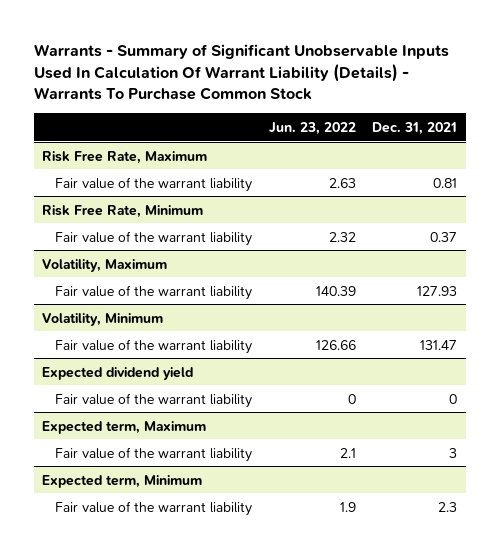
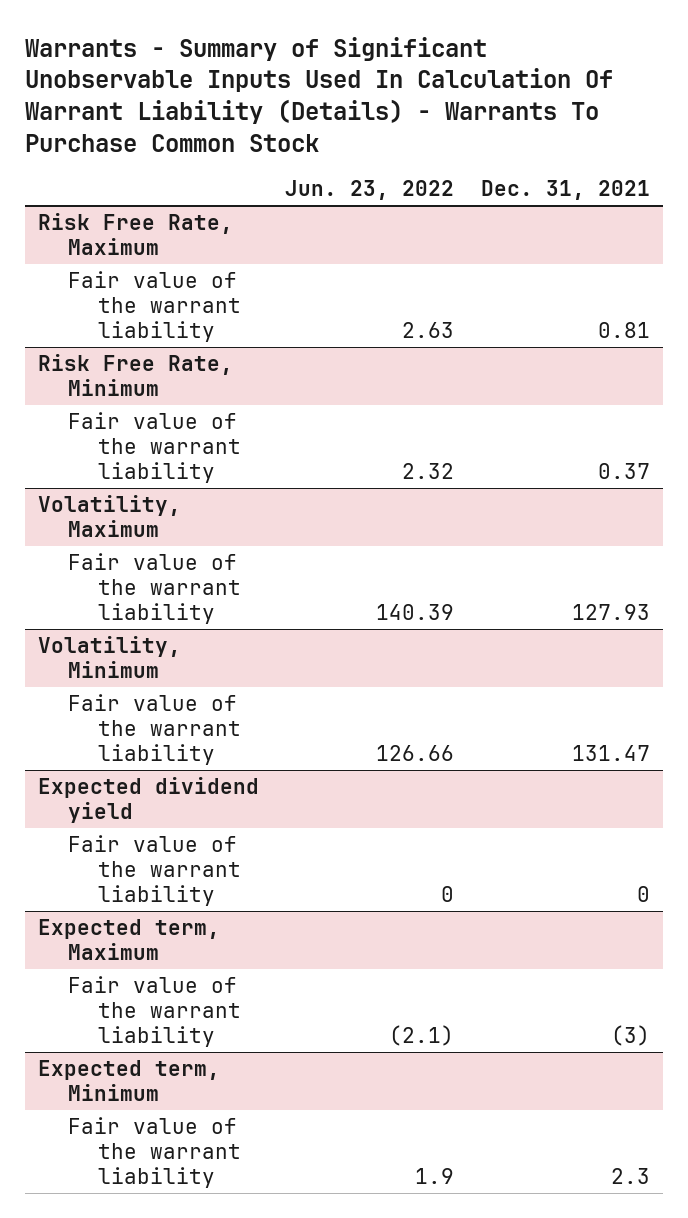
[339,447,356,458] 2.1 -> [389,1025,455,1047] (2.1)
[449,447,458,458] 3 -> [610,1025,650,1047] (3)

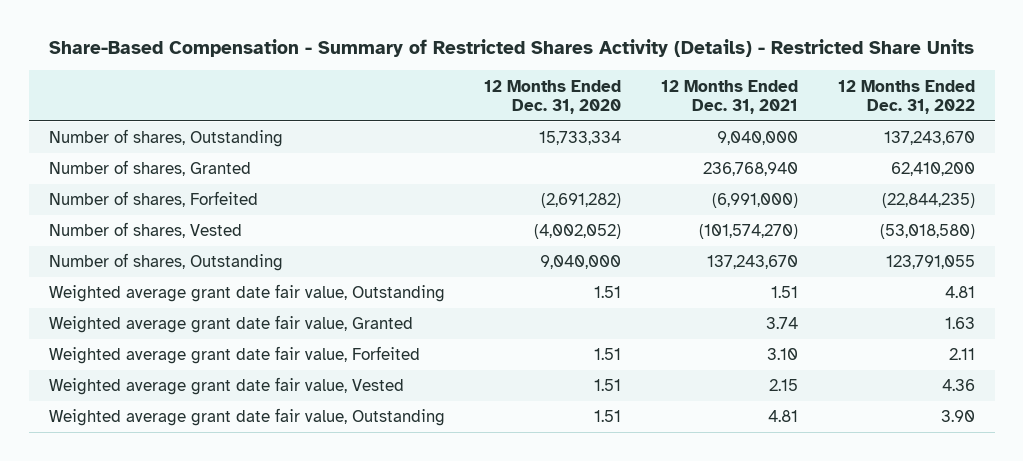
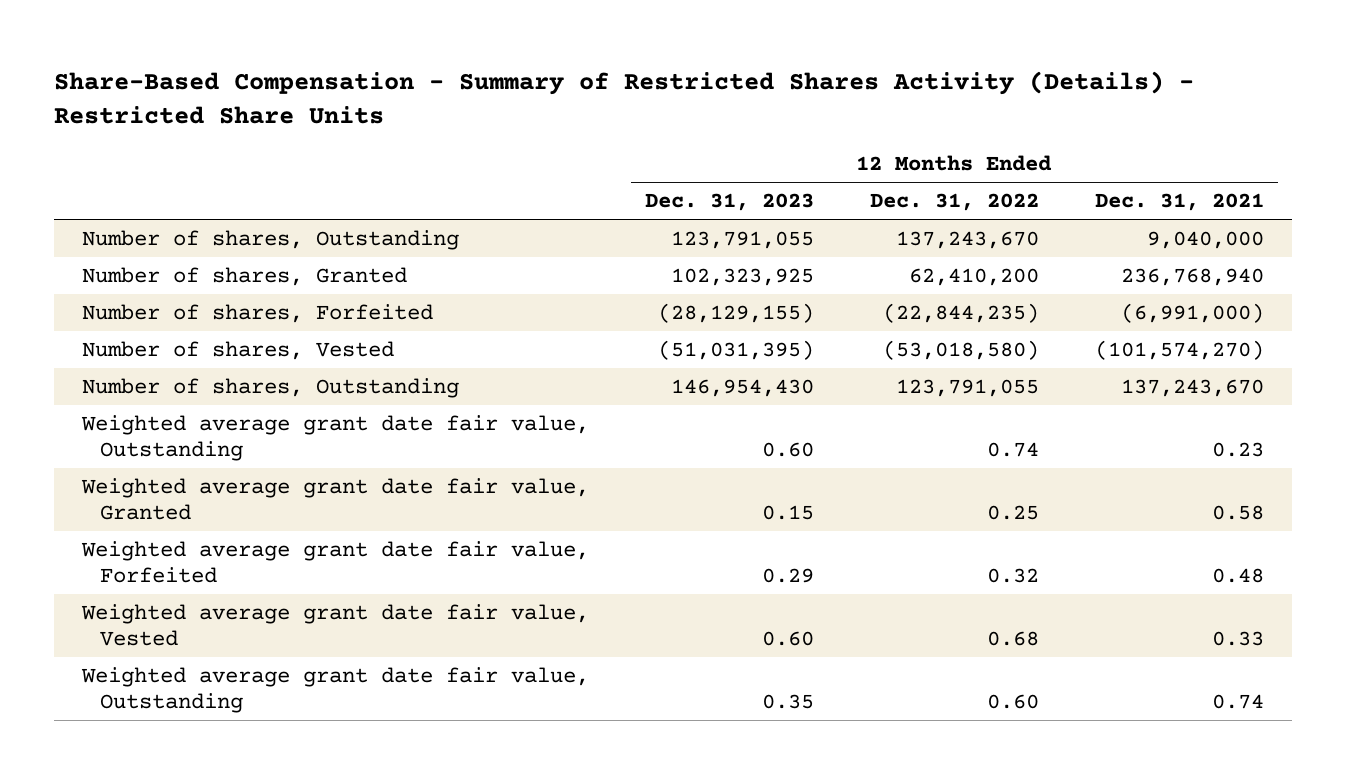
[484,79,622,114] 12 Months Ended Dec. 31, 2020 -> none
none -> [644,193,814,212] Dec. 31, 2023
[770,286,798,299] 1.51 -> [1211,441,1264,457] 0.23
[944,286,975,299] 4.81 -> [986,441,1039,457] 0.74
[765,317,798,330] 3.74 -> [1211,504,1264,520] 0.58
[944,317,975,330] 1.63 -> [986,504,1039,520] 0.25
[766,348,798,361] 3.10 -> [1211,567,1264,583] 0.48
[948,348,975,361] 2.11 -> [986,567,1039,583] 0.32
[768,379,798,392] 2.15 -> [1211,630,1264,646] 0.33
[941,379,975,392] 4.36 -> [986,630,1039,646] 0.68
[767,410,798,423] 4.81 -> [1211,693,1264,709] 0.74
[940,410,975,423] 3.90 -> [986,693,1039,709] 0.60

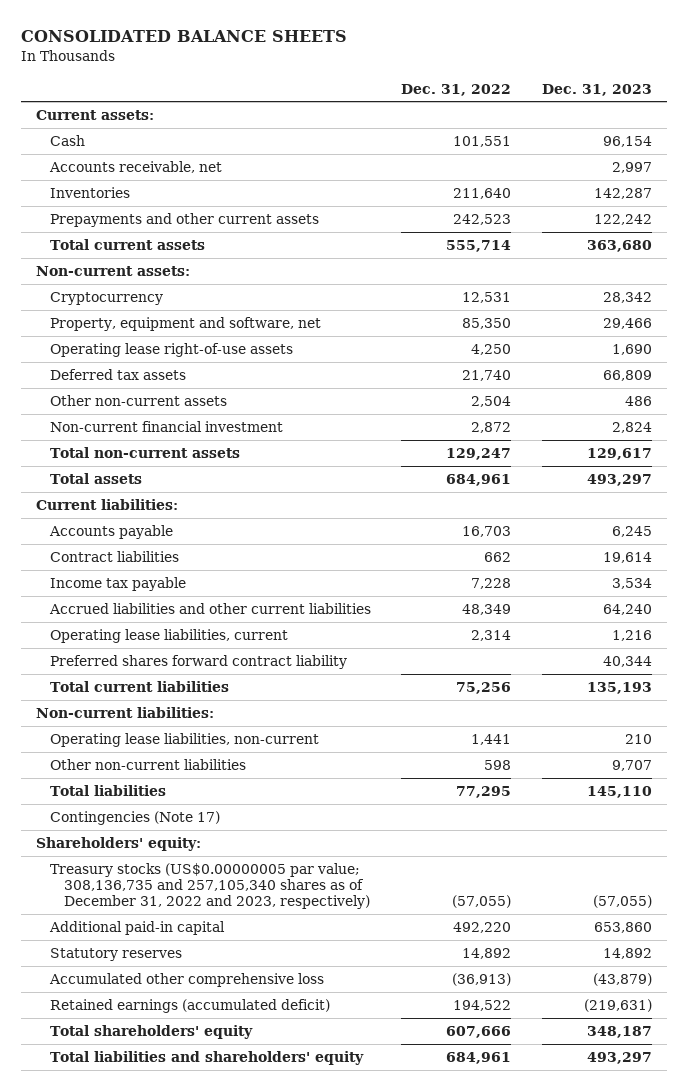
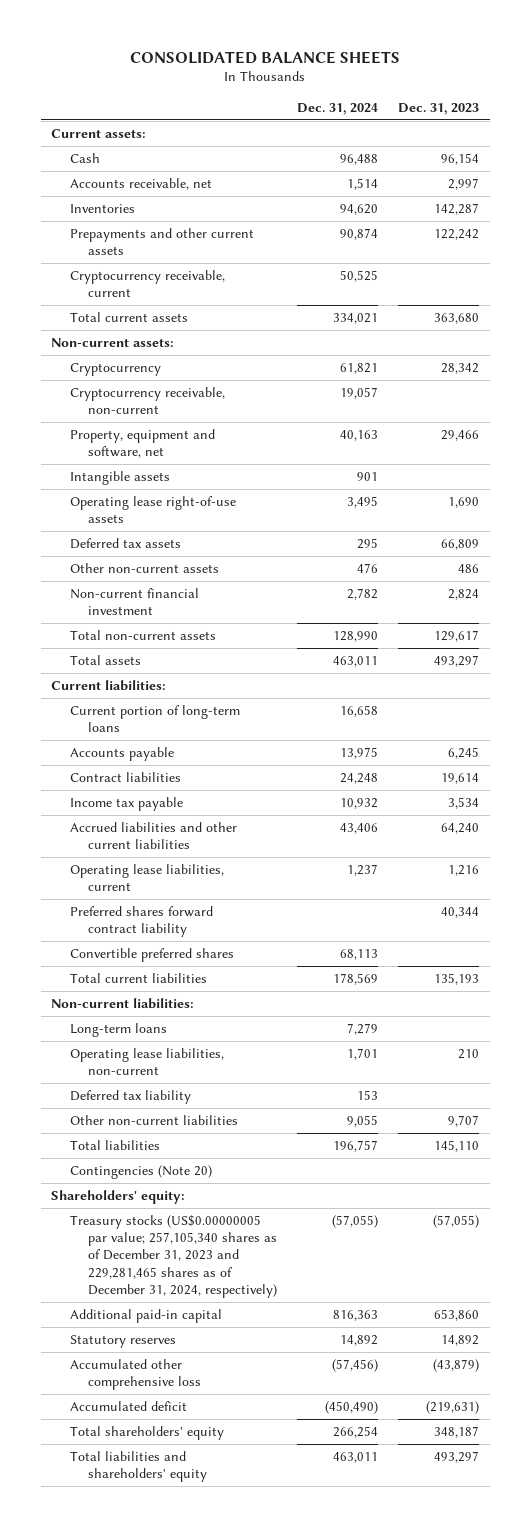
[401,83,512,96] Dec. 31, 2022 -> none
none -> [297,102,379,115] Dec. 31, 2024
none -> [69,269,225,298] Cryptocurrency receivable, current
none -> [69,386,225,415] Cryptocurrency receivable, non-current
none -> [69,470,170,485] Intangible assets
none -> [69,704,240,733] Current portion of long-term loans
none -> [69,947,234,962] Convertible preferred shares
none -> [69,1022,167,1037] Long-term loans
none -> [69,1089,191,1104] Deferred tax liability
[49,811,220,826] Contingencies (Note 17) -> [69,1164,212,1179] Contingencies (Note 20)
[49,863,370,910] Treasury stocks (US$0.00000005 par value; 308,136,735 and 257,105,340 shares as of December 31, 2022 and 2023, respectively) -> [69,1214,277,1299] Treasury stocks (US$0.00000005 par value; 257,105,340 shares as of December 31, 2023 and 229,281,465 shares as of December 31, 2024, respectively)
[49,999,330,1014] Retained earnings (accumulated deficit) -> [69,1400,187,1411] Accumulated deficit

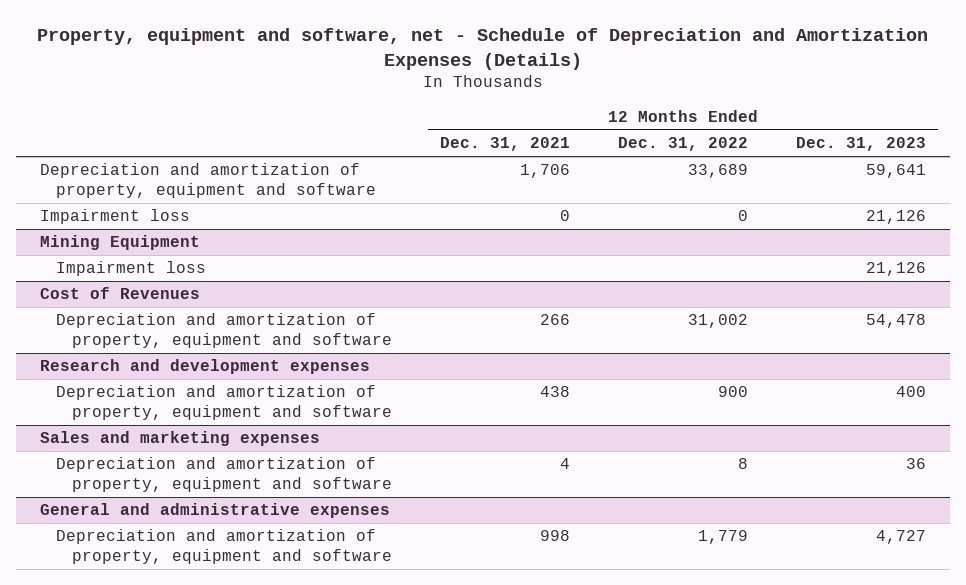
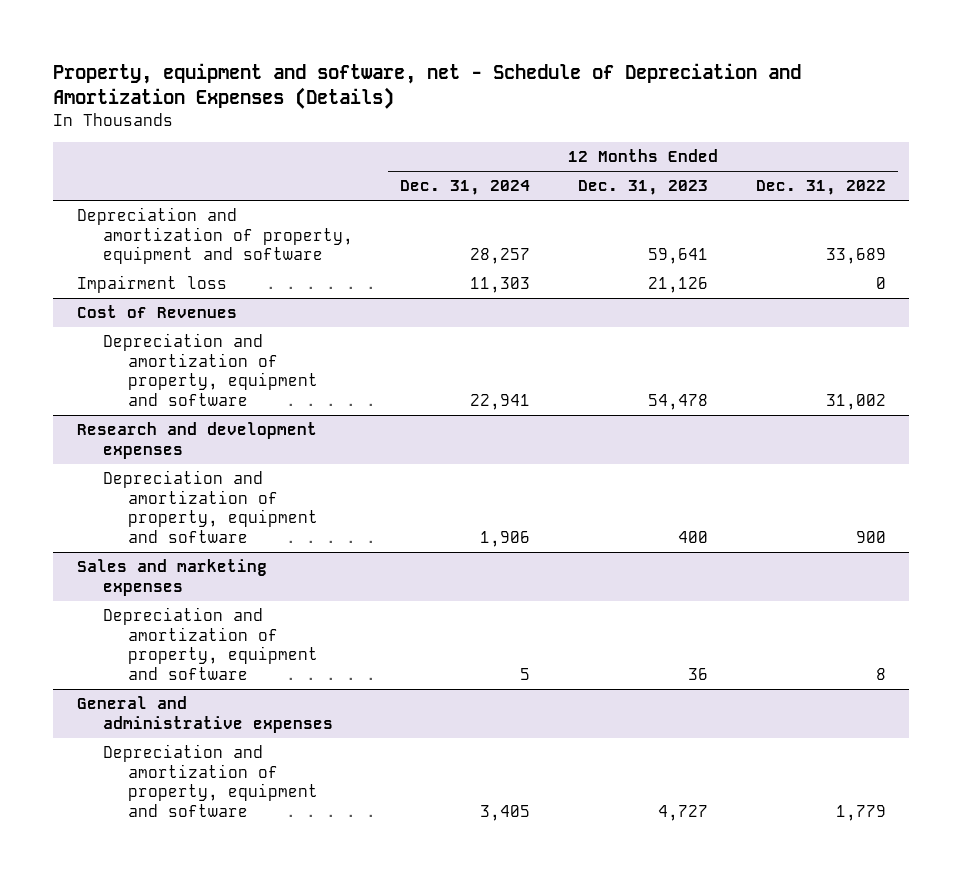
[439,137,570,152] Dec. 31, 2021 -> none
none -> [400,180,531,196] Dec. 31, 2024
[40,235,201,251] Mining Equipment -> none
[55,261,206,277] Impairment loss -> none

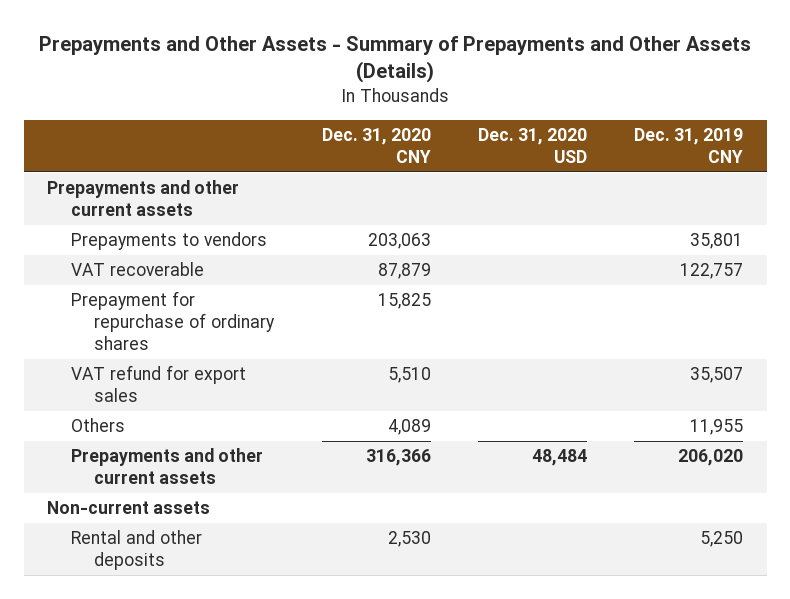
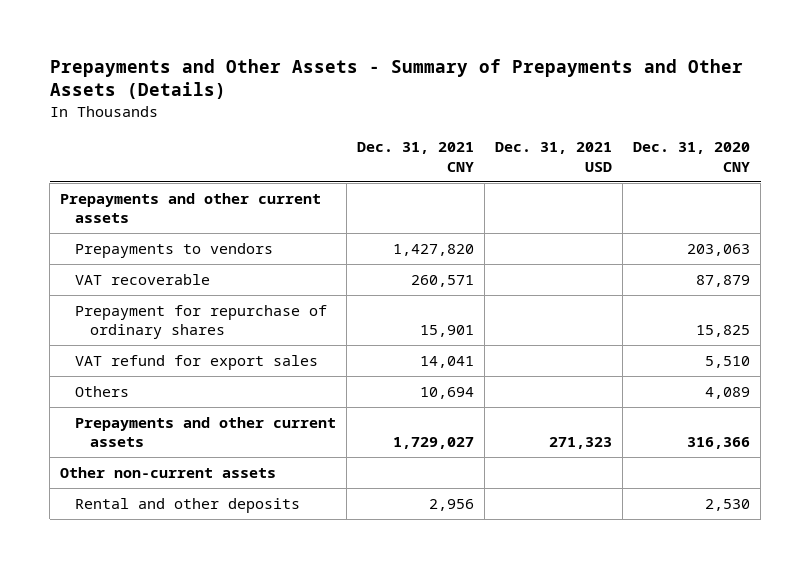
[477,127,587,163] Dec. 31, 2020 USD -> none
[634,127,744,163] Dec. 31, 2019 CNY -> none
none -> [356,142,474,172] Dec. 31, 2021 CNY
none -> [494,142,612,172] Dec. 31, 2021 USD
[47,501,211,515] Non-current assets -> [60,466,277,478] Other non-current assets

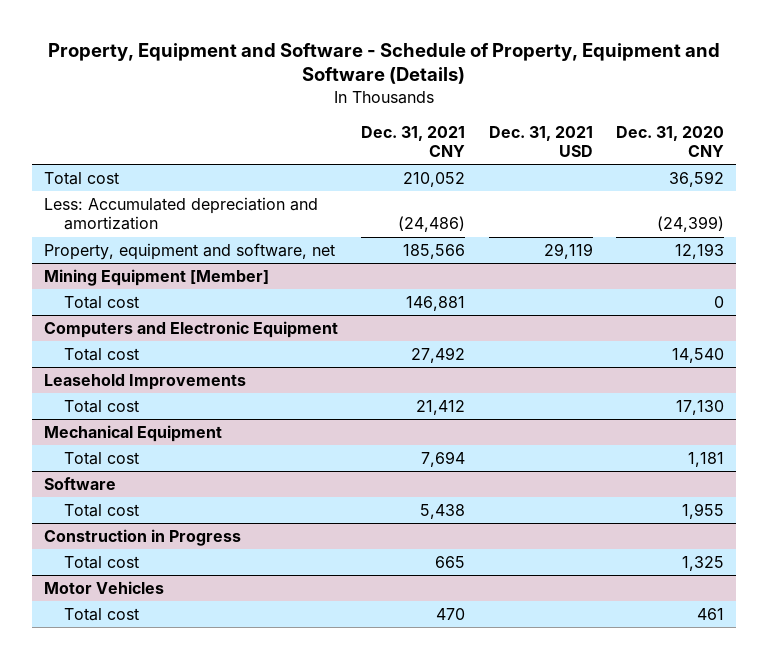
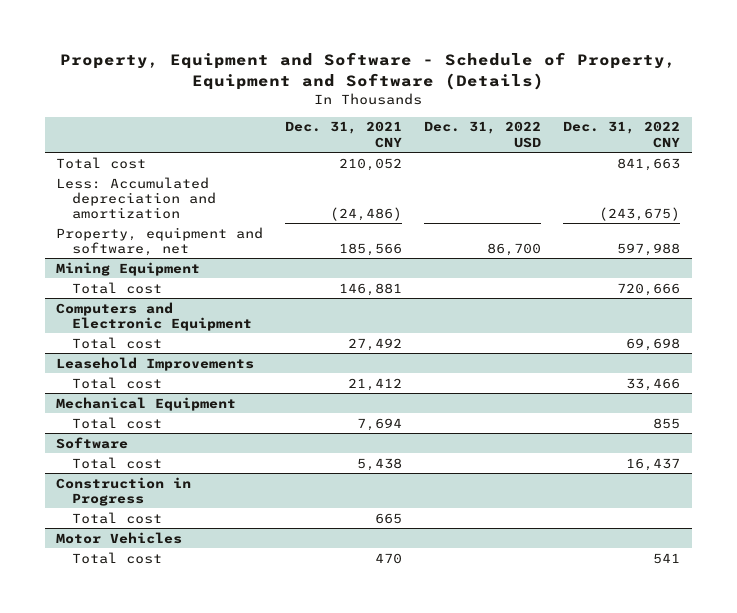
[488,125,593,158] Dec. 31, 2021 USD -> none
[616,125,725,158] Dec. 31, 2020 CNY -> none
none -> [424,121,542,148] Dec. 31, 2022 USD
none -> [563,121,681,148] Dec. 31, 2022 CNY
[43,268,269,286] Mining Equipment [Member] -> [56,261,201,276] Mining Equipment

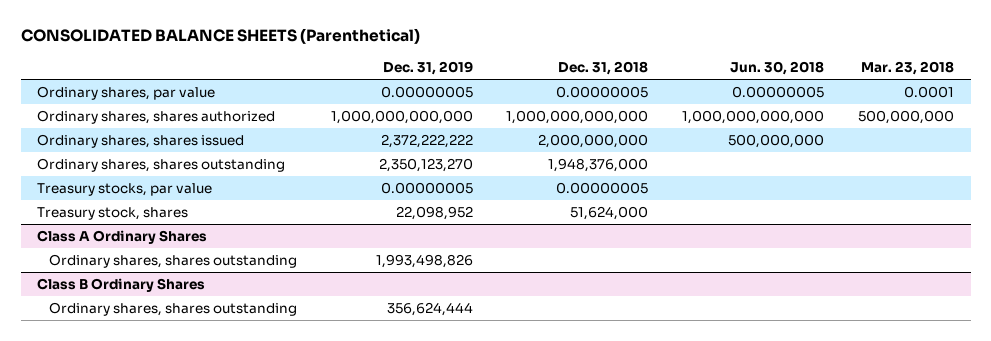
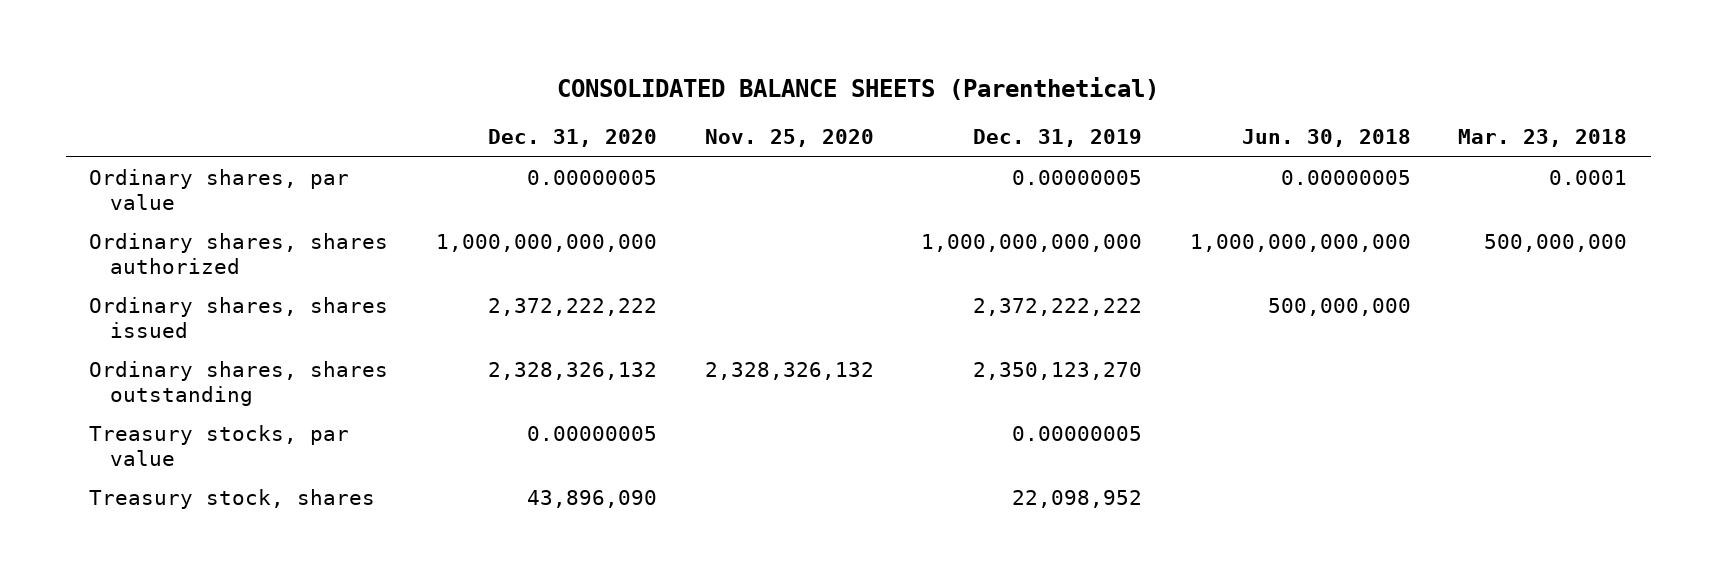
[558,60,649,75] Dec. 31, 2018 -> none
none -> [487,129,657,148] Dec. 31, 2020
none -> [704,129,874,148] Nov. 25, 2020
[37,230,208,245] Class A Ordinary Shares -> none
[49,254,298,269] Ordinary shares, shares outstanding -> none
[37,278,206,293] Class B Ordinary Shares -> none
[49,302,298,317] Ordinary shares, shares outstanding -> none

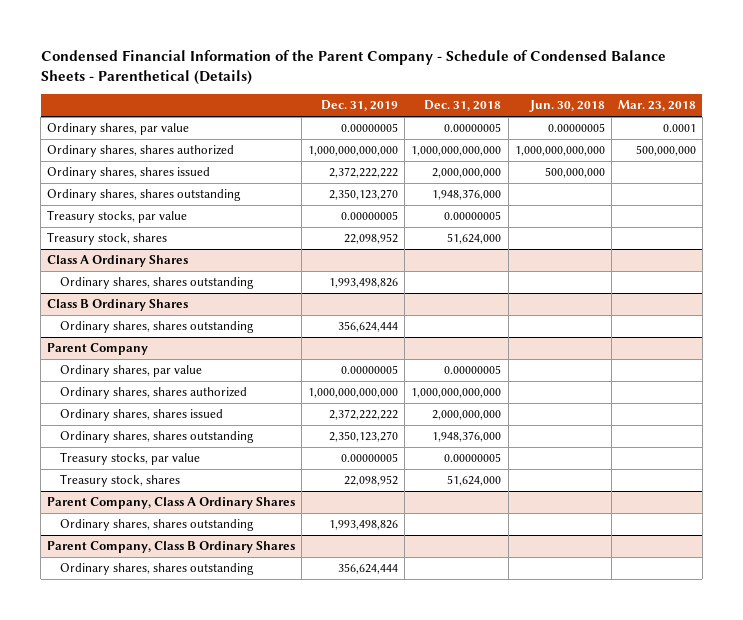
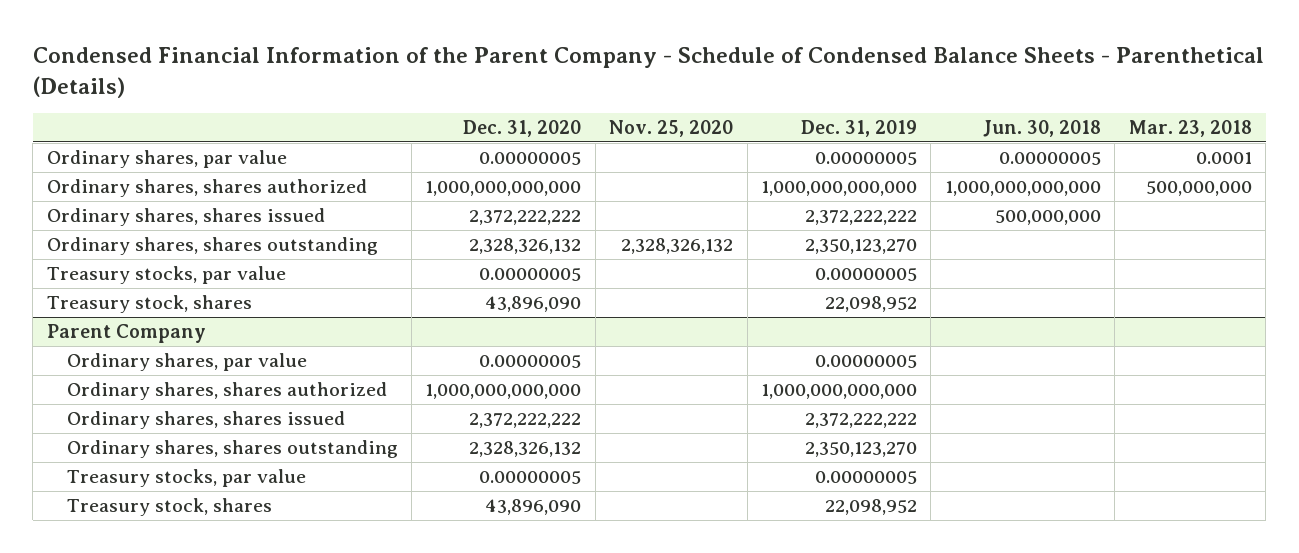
[424,100,502,112] Dec. 31, 2018 -> none
none -> [463,120,582,138] Dec. 31, 2020
none -> [609,120,734,138] Nov. 25, 2020
[47,255,189,268] Class A Ordinary Shares -> none
[60,277,255,290] Ordinary shares, shares outstanding -> none
[47,299,189,312] Class B Ordinary Shares -> none
[60,321,255,334] Ordinary shares, shares outstanding -> none
[47,497,296,510] Parent Company, Class A Ordinary Shares -> none
[60,519,255,532] Ordinary shares, shares outstanding -> none
[47,541,296,554] Parent Company, Class B Ordinary Shares -> none
[60,563,255,576] Ordinary shares, shares outstanding -> none

